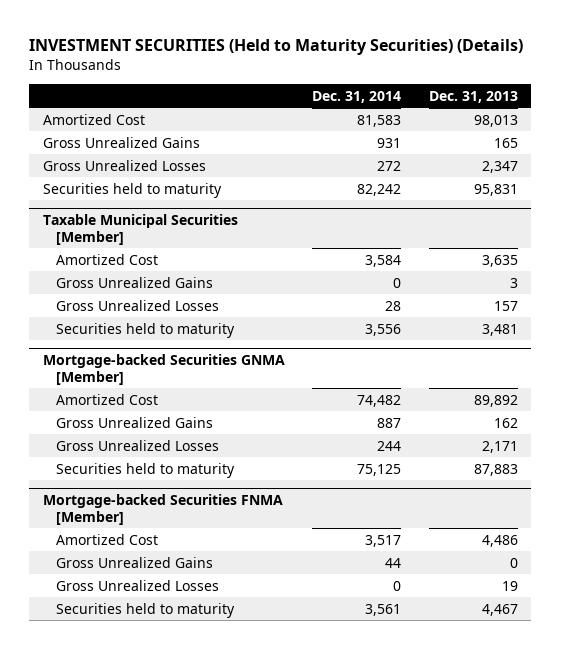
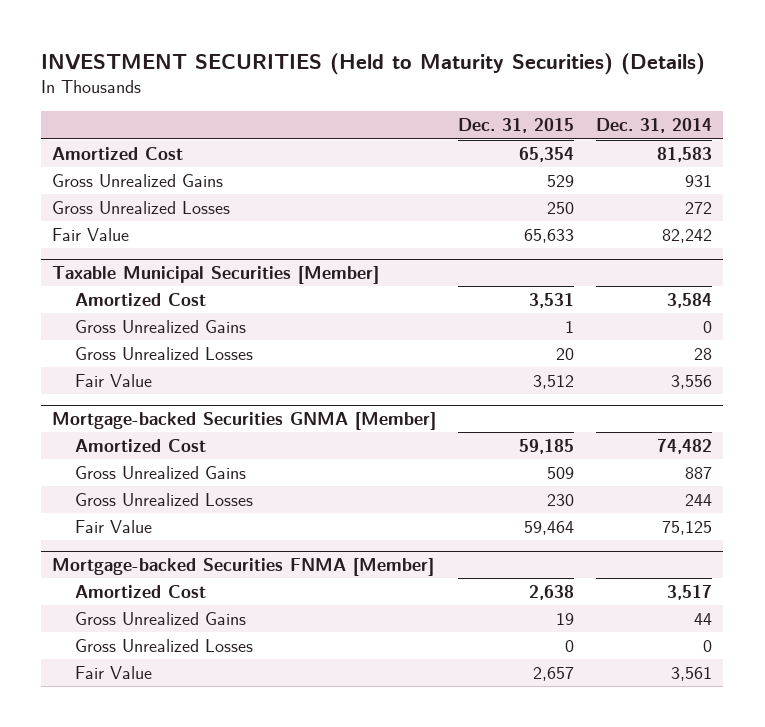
[428,90,518,103] Dec. 31, 2013 -> none
none -> [458,118,575,134] Dec. 31, 2015
[42,182,222,198] Securities held to maturity -> [52,227,130,241] Fair Value
[55,322,235,338] Securities held to maturity -> [74,373,152,387] Fair Value
[55,462,235,478] Securities held to maturity -> [74,519,152,533] Fair Value
[55,602,235,618] Securities held to maturity -> [74,665,152,679] Fair Value

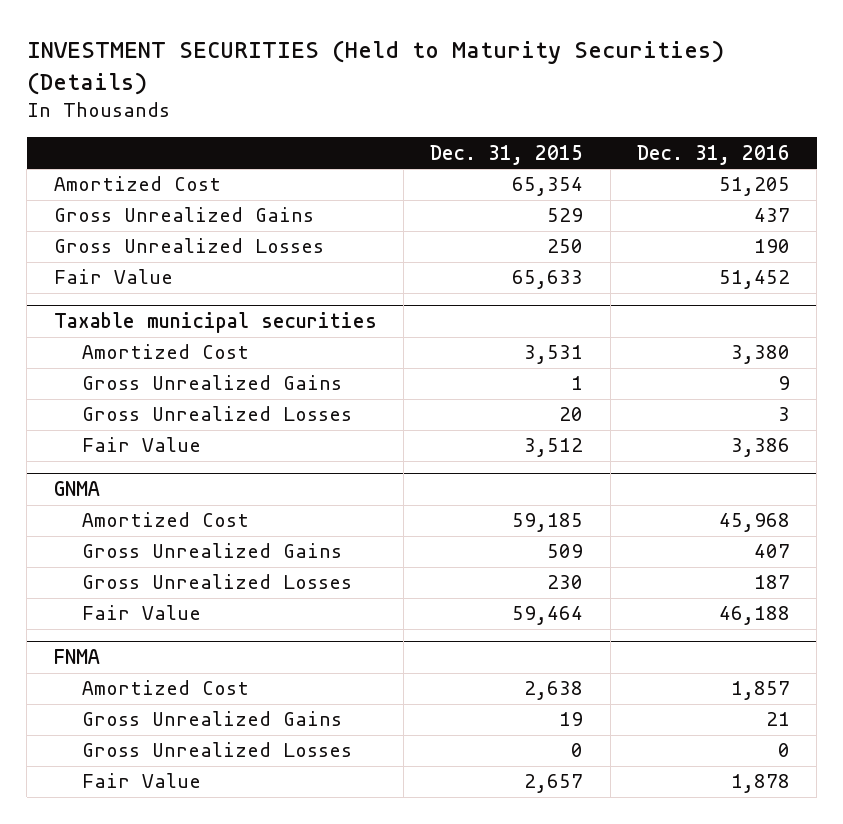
[596,118,713,134] Dec. 31, 2014 -> none
none -> [636,144,790,165] Dec. 31, 2016
[52,265,380,284] Taxable Municipal Securities [Member] -> [53,312,377,334] Taxable municipal securities
[52,411,437,430] Mortgage-backed Securities GNMA [Member] -> [53,481,100,497] GNMA
[52,557,435,576] Mortgage-backed Securities FNMA [Member] -> [53,649,100,665] FNMA

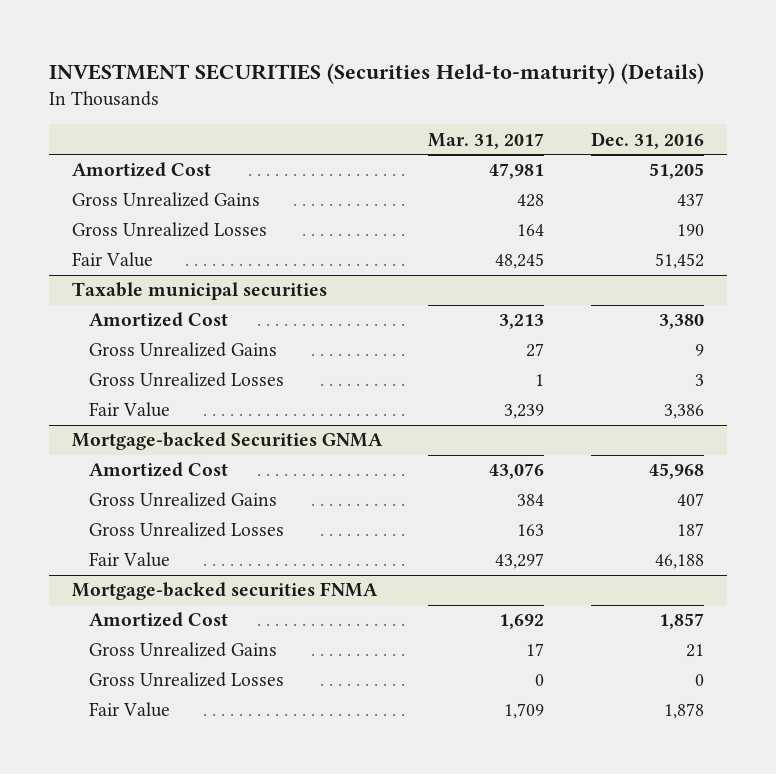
[26,40,724,95] INVESTMENT SECURITIES (Held to Maturity Securities) (Details) -> [49,63,705,85] INVESTMENT SECURITIES (Securities Held-to-maturity) (Details)
[430,144,584,165] Dec. 31, 2015 -> none
none -> [428,132,545,149] Mar. 31, 2017
[53,481,100,497] GNMA -> [72,432,384,451] Mortgage-backed Securities GNMA
[53,649,100,665] FNMA -> [72,582,379,601] Mortgage-backed securities FNMA

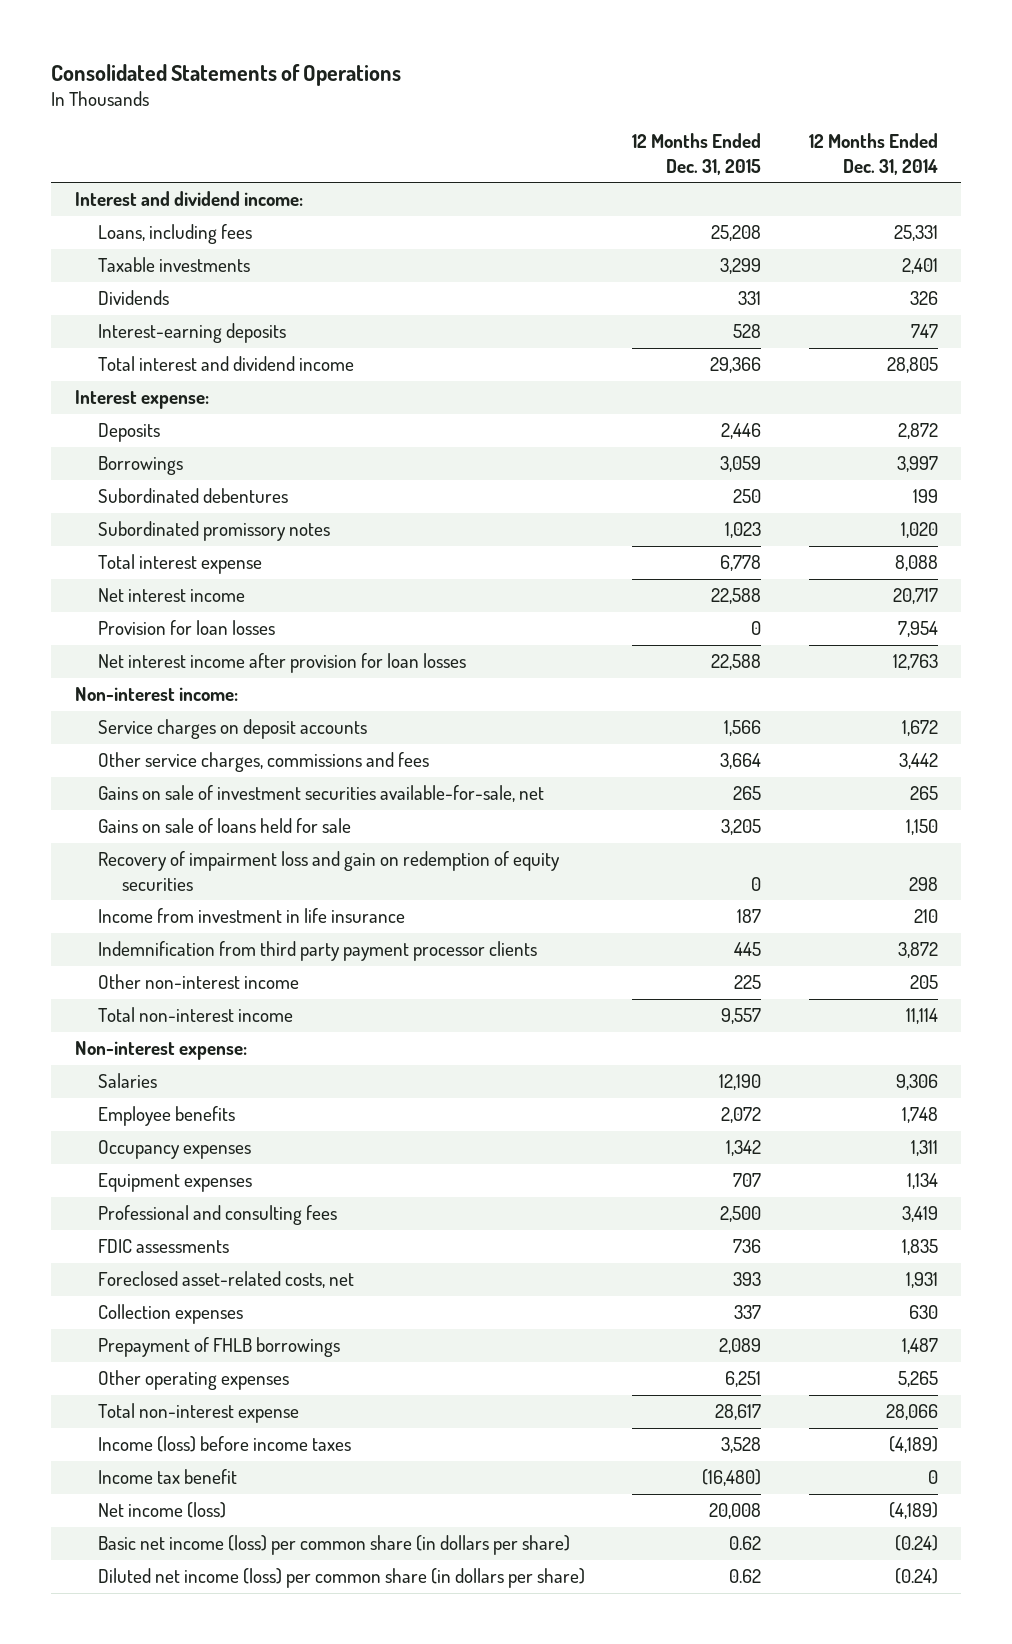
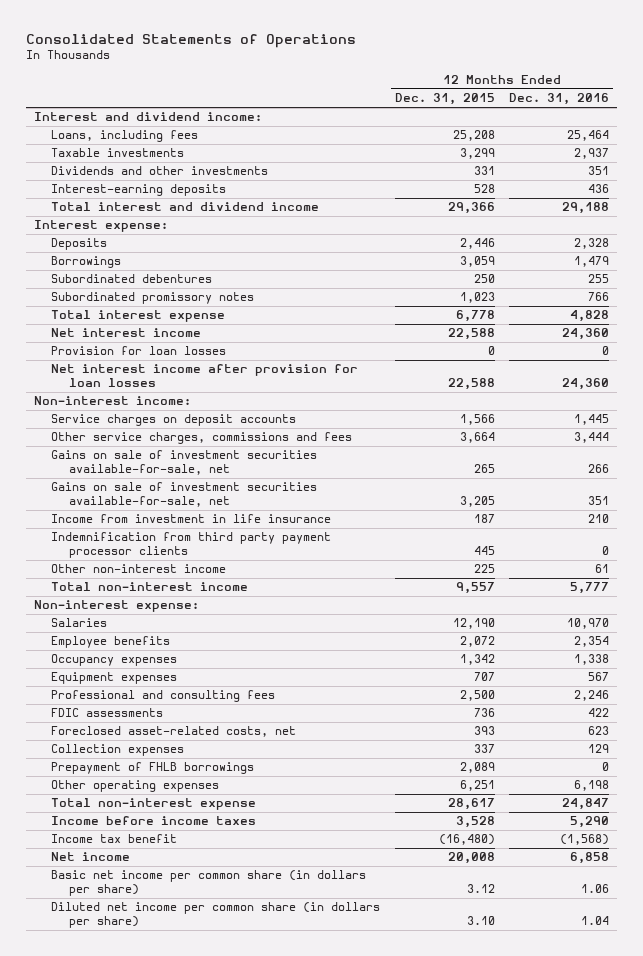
[808,133,938,175] 12 Months Ended Dec. 31, 2014 -> none
none -> [509,93,610,106] Dec. 31, 2016
[98,290,170,306] Dividends -> [51,166,269,176] Dividends and other investments
[98,851,561,891] Recovery of impairment loss and gain on redemption of equity securities -> none
[98,818,352,834] Gains on sale of loans held for sale -> [51,482,318,507] Gains on sale of investment securities available-for-sale, net
[98,1436,352,1453] Income (loss) before income taxes -> [51,816,257,826] Income before income taxes
[98,1502,227,1519] Net income (loss) -> [51,852,131,862] Net income
[98,1535,571,1556] Basic net income (loss) per common share (in dollars per share) -> [51,870,367,896] Basic net income per common share (in dollars per share)
[729,1536,762,1551] 0.62 -> [466,883,495,893] 3.12
[98,1568,586,1589] Diluted net income (loss) per common share (in dollars per share) -> [51,902,381,928] Diluted net income per common share (in dollars per share)
[729,1569,762,1584] 0.62 -> [466,915,495,925] 3.10

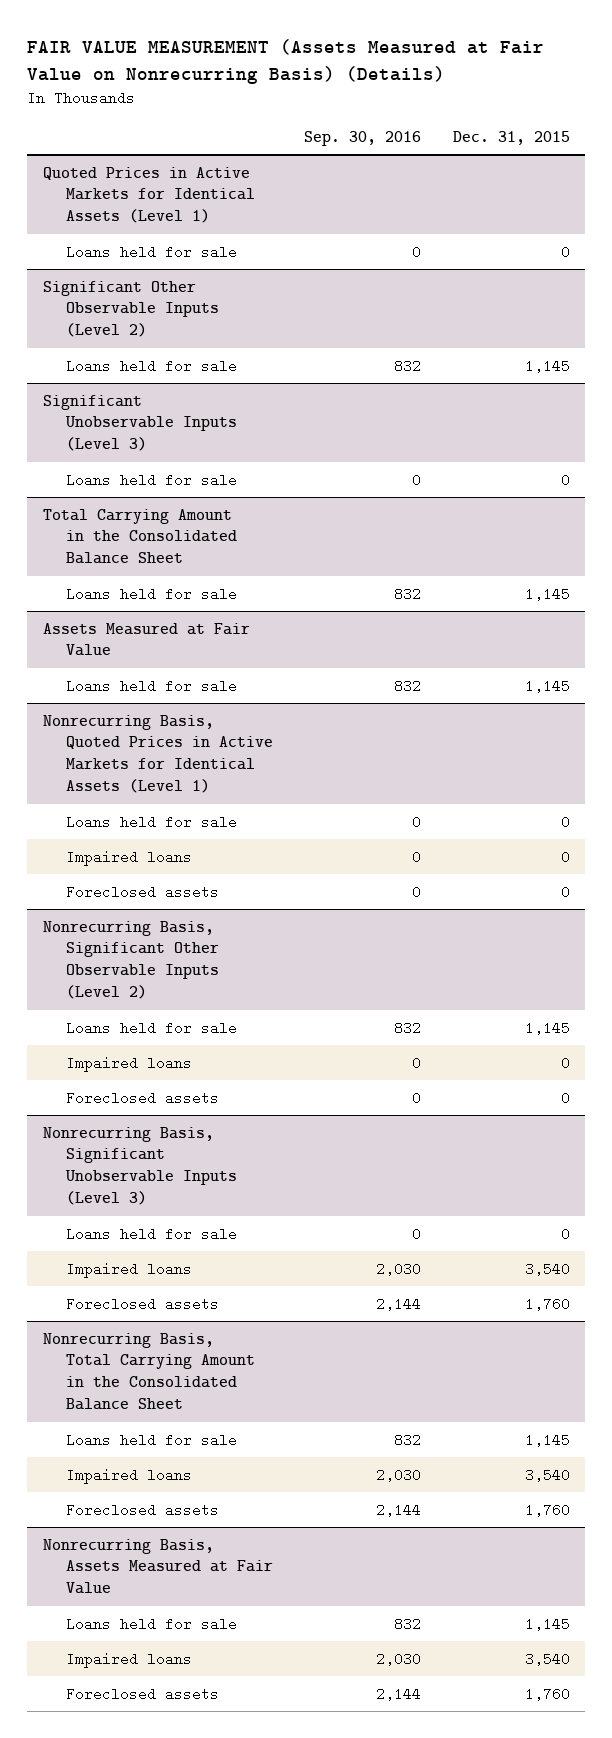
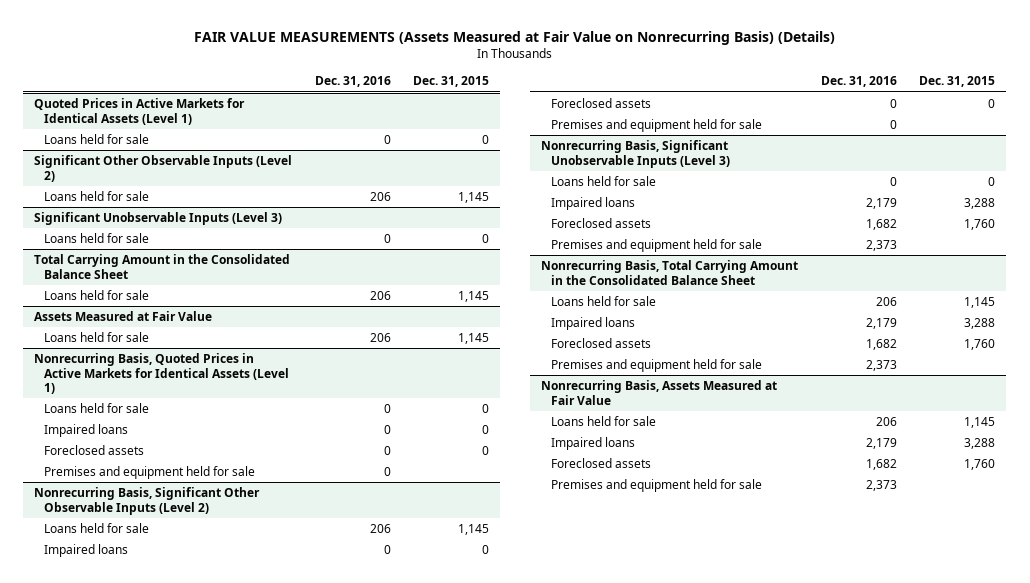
[26,39,544,84] FAIR VALUE MEASUREMENT (Assets Measured at Fair Value on Nonrecurring Basis) (Details) -> [193,31,835,46] FAIR VALUE MEASUREMENTS (Assets Measured at Fair Value on Nonrecurring Basis) (Details)
[304,131,422,147] Sep. 30, 2016 -> none
none -> [314,76,391,88] Dec. 31, 2016
none -> [44,466,256,480] Premises and equipment held for sale
none -> [550,119,762,133] Premises and equipment held for sale
[524,1261,570,1276] 3,540 -> [964,198,996,210] 3,288
none -> [550,239,762,253] Premises and equipment held for sale
[524,1467,570,1482] 3,540 -> [964,318,996,330] 3,288
none -> [550,359,762,373] Premises and equipment held for sale
[524,1651,570,1666] 3,540 -> [964,438,996,450] 3,288
none -> [550,479,762,493] Premises and equipment held for sale

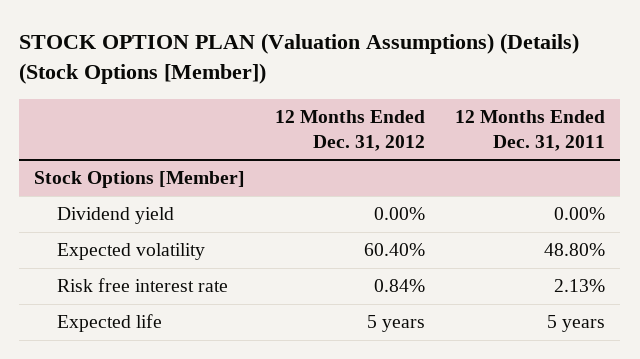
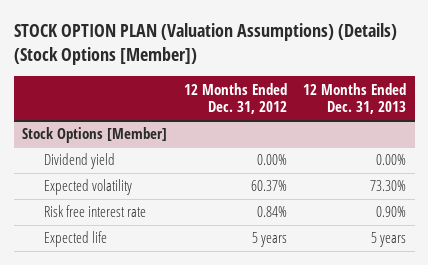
[455,109,606,151] 12 Months Ended Dec. 31, 2011 -> none
none -> [303,82,407,115] 12 Months Ended Dec. 31, 2013
[364,243,426,257] 60.40% -> [250,180,287,192] 60.37%

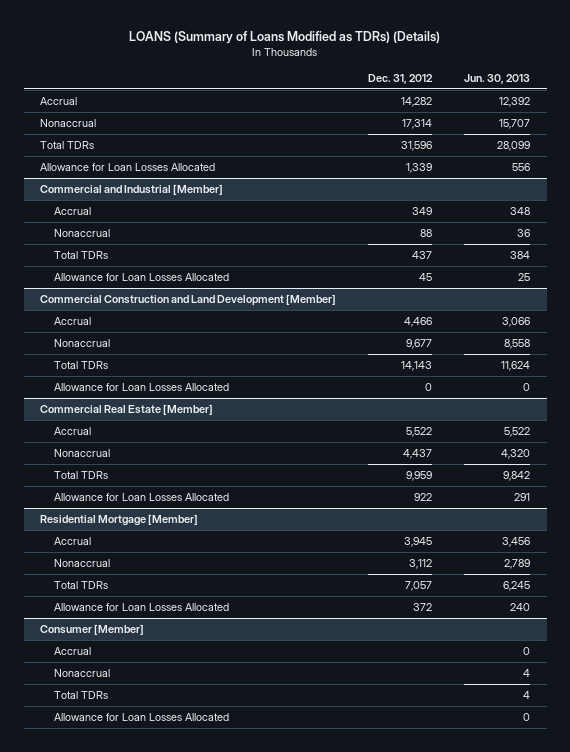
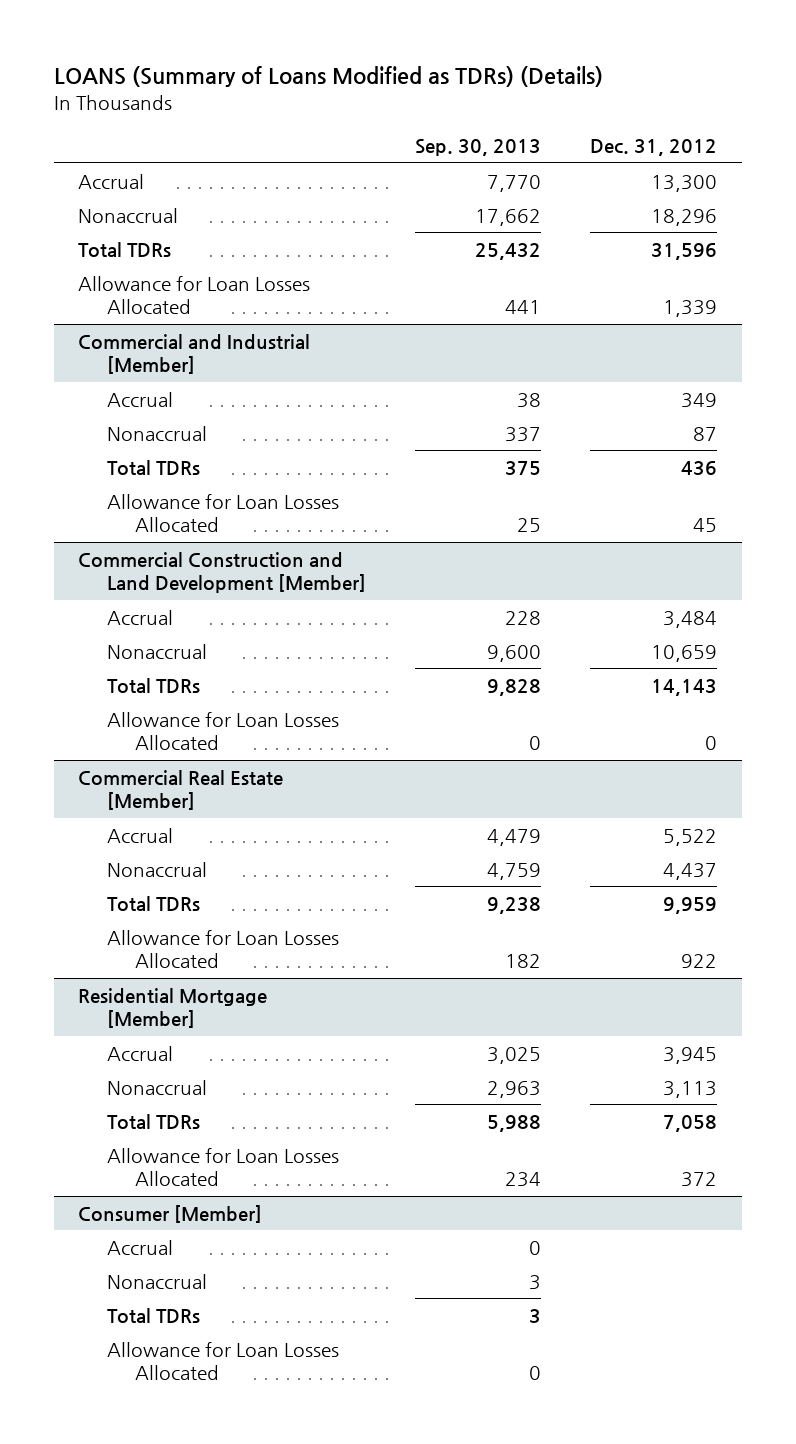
[464,73,531,84] Jun. 30, 2013 -> none
none -> [415,139,542,157] Sep. 30, 2013
[401,97,433,108] 14,282 -> [651,174,718,192] 13,300
[402,119,433,130] 17,314 -> [651,208,718,226] 18,296
[420,229,433,238] 88 -> [693,426,718,441] 87
[412,251,433,260] 437 -> [681,460,718,475] 436
[404,317,433,328] 4,466 -> [663,610,718,628] 3,484
[406,339,433,350] 9,677 -> [651,644,718,662] 10,659
[409,559,433,570] 3,112 -> [663,1080,718,1098] 3,113
[405,581,433,592] 7,057 -> [663,1114,718,1132] 7,058

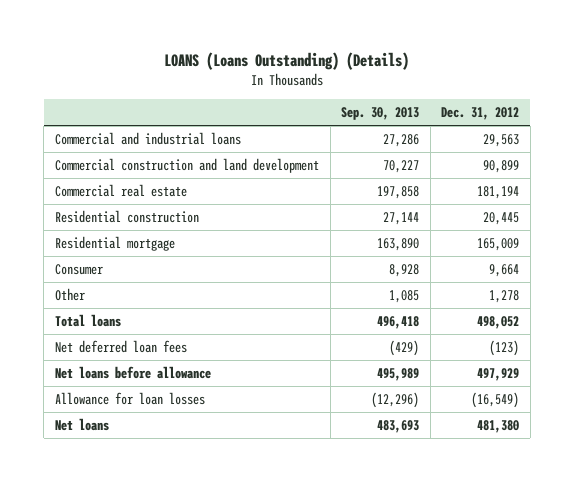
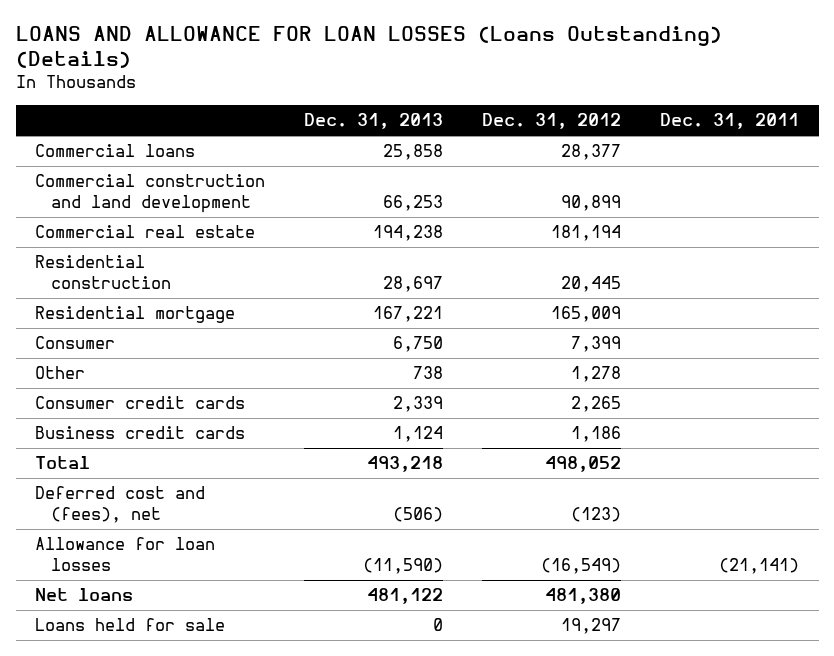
[164,51,410,70] LOANS (Loans Outstanding) (Details) -> [15,26,722,69] LOANS AND ALLOWANCE FOR LOAN LOSSES (Loans Outstanding) (Details)
[341,107,420,121] Sep. 30, 2013 -> none
none -> [304,113,444,130] Dec. 31, 2013
none -> [660,113,800,130] Dec. 31, 2011
[54,131,241,145] Commercial and industrial loans -> [35,144,196,158] Commercial loans
[483,133,520,147] 29,563 -> [561,144,622,161] 28,377
[489,263,520,277] 9,664 -> [571,336,622,353] 7,399
[54,365,211,379] Net loans before allowance -> none
none -> [35,396,246,410] Consumer credit cards
none -> [35,426,246,440] Business credit cards
[54,313,121,327] Total loans -> [35,456,91,470] Total
[54,339,187,353] Net deferred loan fees -> [35,486,206,524] Deferred cost and (fees), net
none -> [35,618,226,632] Loans held for sale

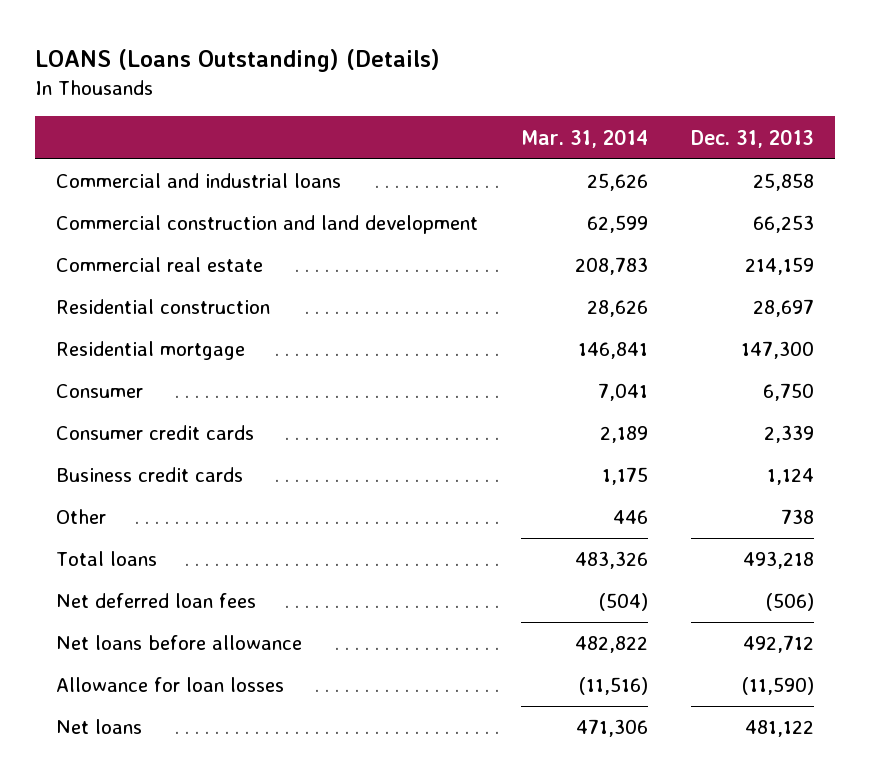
[15,26,722,69] LOANS AND ALLOWANCE FOR LOAN LOSSES (Loans Outstanding) (Details) -> [34,49,440,73] LOANS (Loans Outstanding) (Details)
[482,113,622,130] Dec. 31, 2012 -> none
[660,113,800,130] Dec. 31, 2011 -> none
none -> [520,128,648,148] Mar. 31, 2014
[35,144,196,158] Commercial loans -> [56,173,342,189] Commercial and industrial loans
[373,225,444,242] 194,238 -> [744,257,814,276] 214,159
[373,306,444,323] 167,221 -> [740,341,814,360] 147,300
[35,366,86,380] Other -> [56,509,107,525] Other
[35,456,91,470] Total -> [56,551,158,567] Total loans
[35,486,206,524] Deferred cost and (fees), net -> [56,593,257,609] Net deferred loan fees
none -> [56,635,303,651] Net loans before allowance
[35,618,226,632] Loans held for sale -> none

